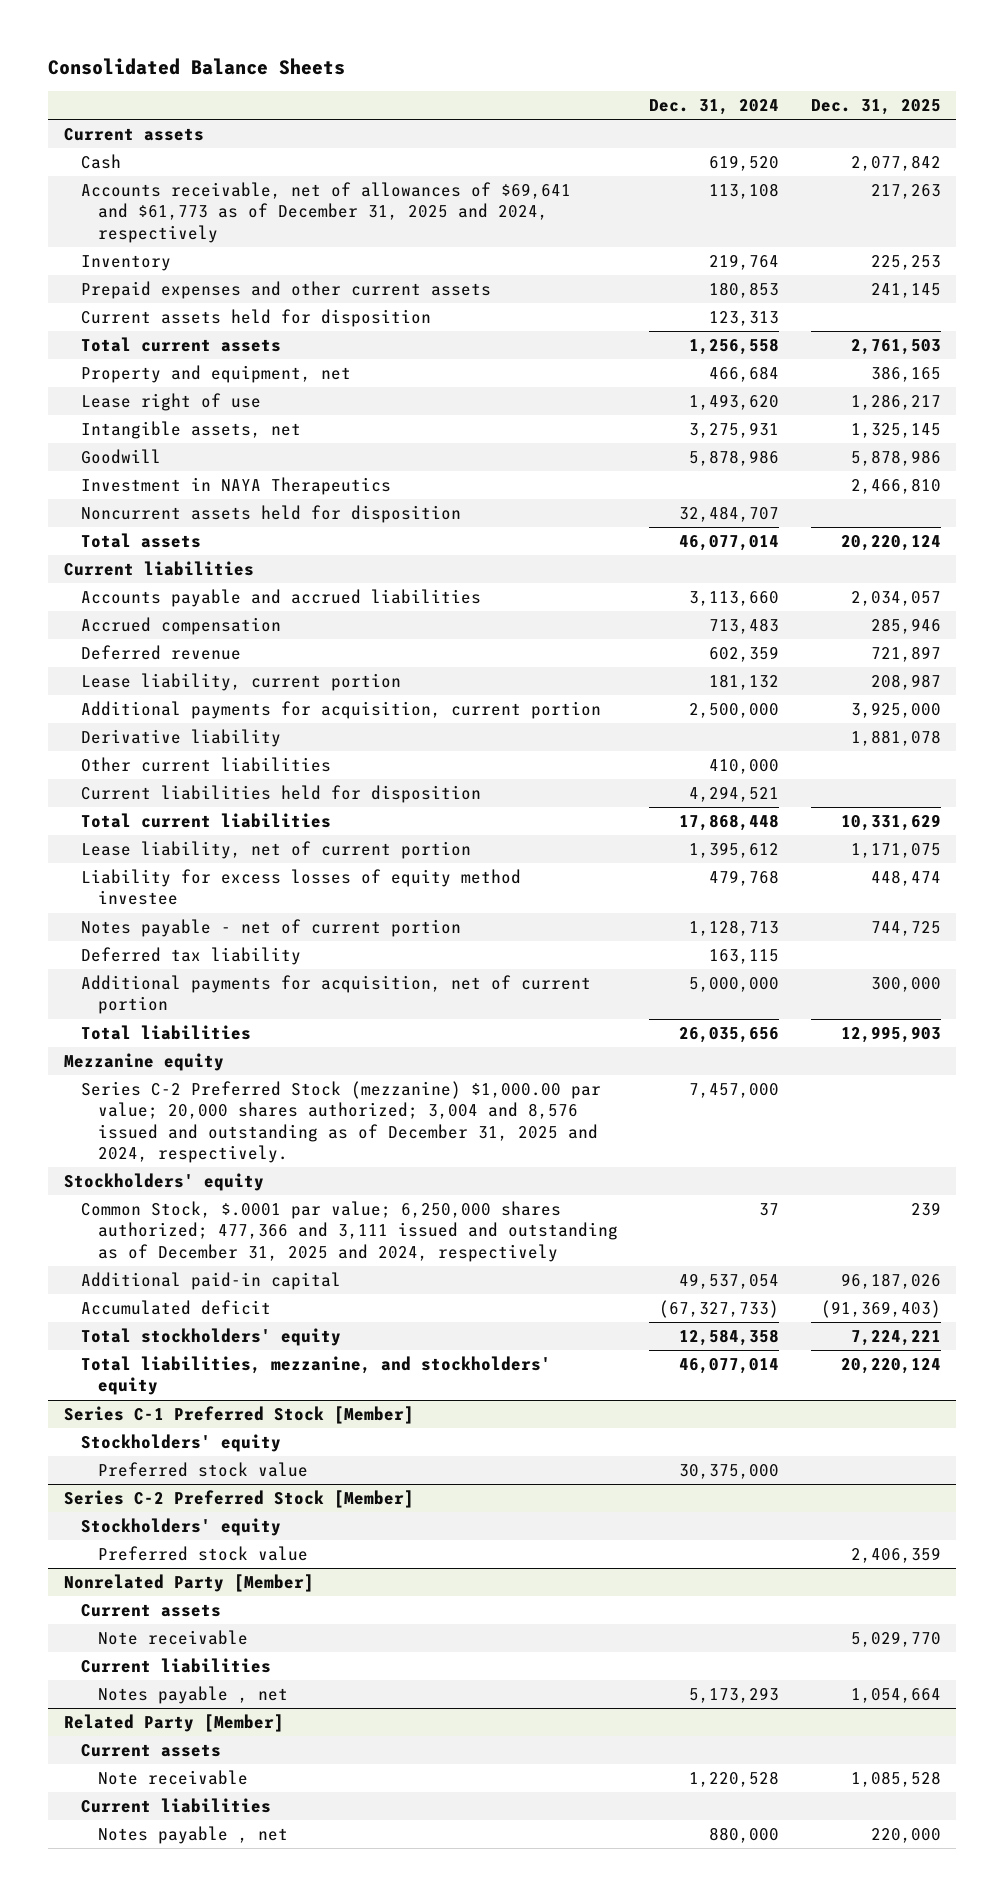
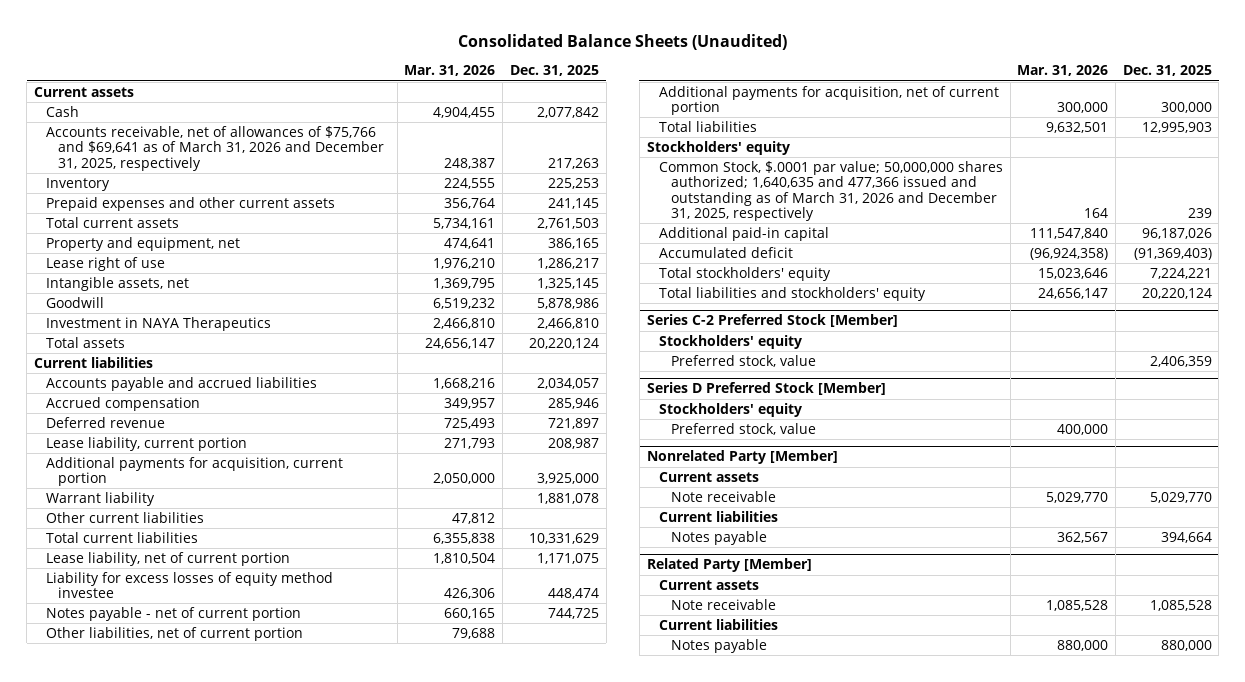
[48,58,346,76] Consolidated Balance Sheets -> [457,34,787,51] Consolidated Balance Sheets (Unaudited)
[649,99,780,116] Dec. 31, 2024 -> none
none -> [404,65,496,77] Mar. 31, 2026
[80,182,571,243] Accounts receivable, net of allowances of $69,641 and $61,773 as of December 31, 2025 and 2024, respectively -> [45,125,384,171] Accounts receivable, net of allowances of $75,766 and $69,641 as of March 31, 2026 and December 31, 2025, respectively
[80,309,431,328] Current assets held for disposition -> none
[80,505,461,524] Noncurrent assets held for disposition -> none
[80,729,281,748] Derivative liability -> [45,491,155,506] Warrant liability
[80,785,481,804] Current liabilities held for disposition -> none
[80,947,301,966] Deferred tax liability -> none
none -> [45,626,303,641] Other liabilities, net of current portion
[63,1053,224,1072] Mezzanine equity -> none
[80,1081,601,1163] Series C-2 Preferred Stock (mezzanine) $1,000.00 par value; 20,000 shares authorized; 3,004 and 8,576 issued and outstanding as of December 31, 2025 and 2024, respectively. -> none
[80,1201,618,1262] Common Stock, $.0001 par value; 6,250,000 shares authorized; 477,366 and 3,111 issued and outstanding as of December 31, 2025 and 2024, respectively -> [658,160,1003,221] Common Stock, $.0001 par value; 50,000,000 shares authorized; 1,640,635 and 477,366 issued and outstanding as of March 31, 2026 and December 31, 2025, respectively
[63,1406,414,1425] Series C-1 Preferred Stock [Member] -> none
[80,1434,281,1453] Stockholders' equity -> none
[97,1462,308,1478] Preferred stock value -> none
[80,1356,551,1396] Total liabilities, mezzanine, and stockholders' equity -> [658,286,926,301] Total liabilities and stockholders' equity
[97,1546,308,1562] Preferred stock value -> [670,354,816,367] Preferred stock, value
none -> [646,382,886,396] Series D Preferred Stock [Member]
none -> [658,402,802,417] Stockholders' equity
none -> [670,422,816,435] Preferred stock, value
[97,1686,288,1705] Notes payable , net -> [670,530,767,545] Notes payable
[850,1688,941,1704] 1,054,664 -> [1160,531,1212,543] 394,664
[97,1826,288,1845] Notes payable , net -> [670,638,767,653] Notes payable
[870,1828,941,1844] 220,000 -> [1160,639,1212,651] 880,000

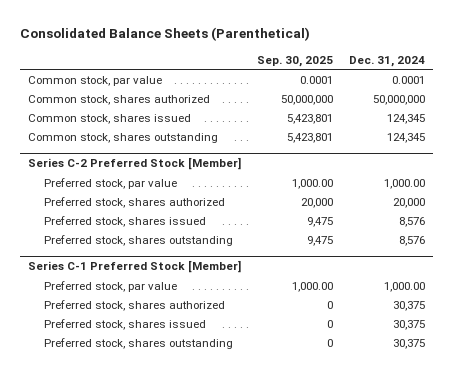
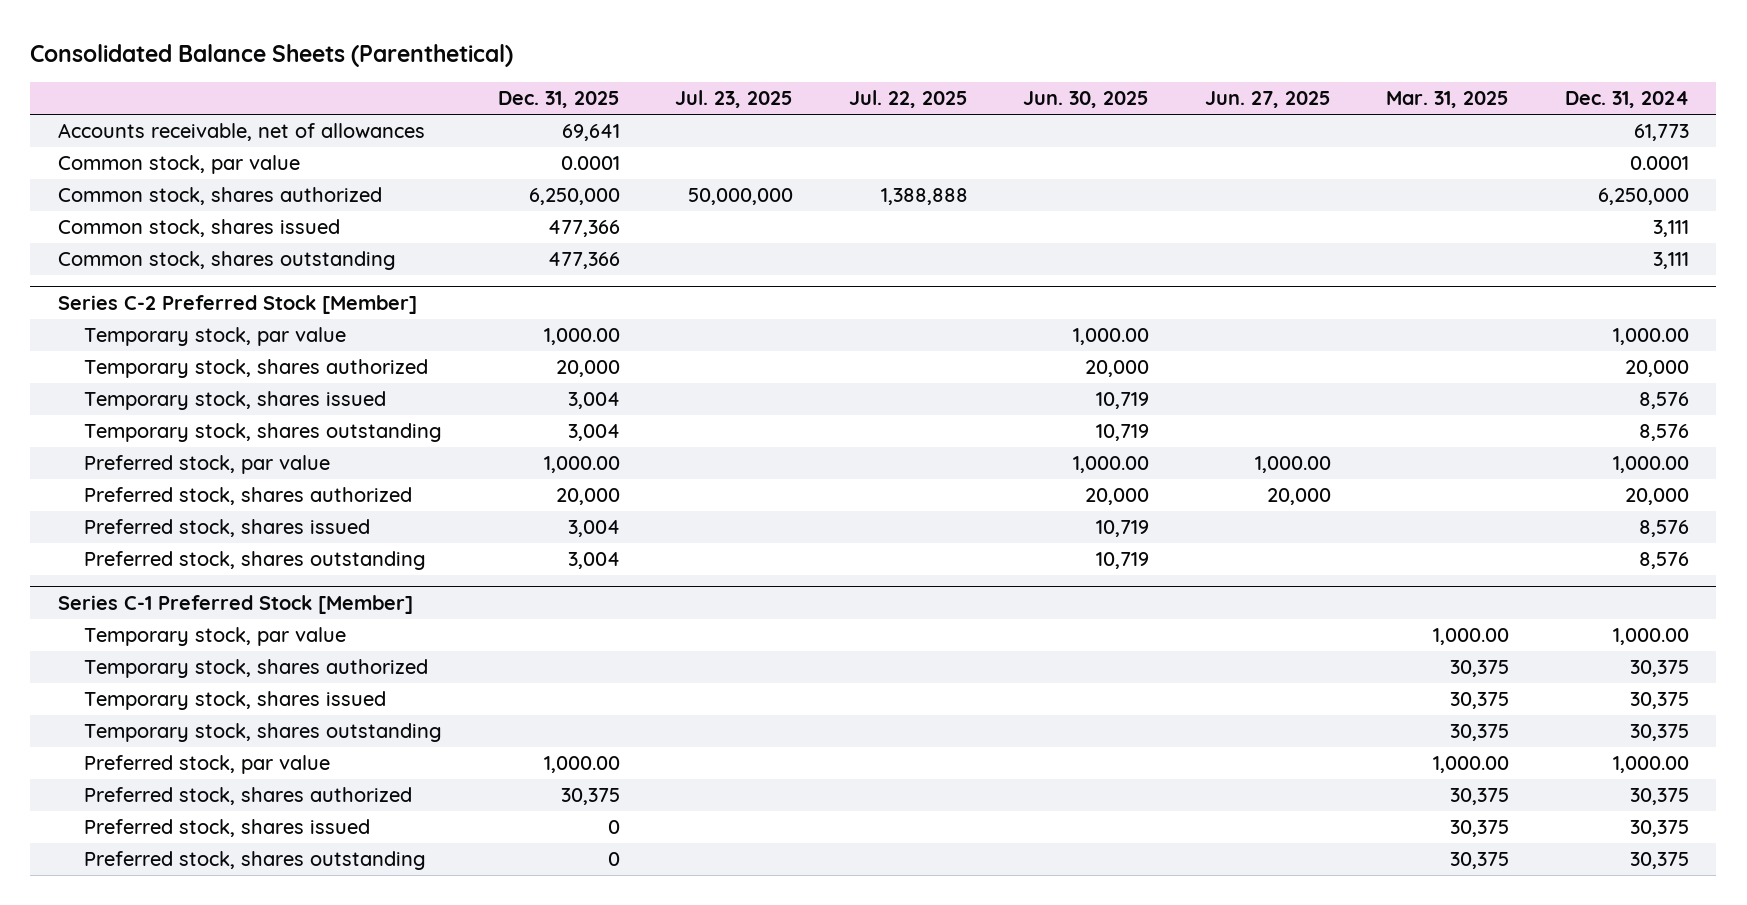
[257,55,334,67] Sep. 30, 2025 -> none
none -> [497,91,620,109] Dec. 31, 2025
none -> [675,90,794,109] Jul. 23, 2025
none -> [848,90,968,109] Jul. 22, 2025
none -> [1023,91,1150,109] Jun. 30, 2025
none -> [1204,91,1331,109] Jun. 27, 2025
none -> [1386,91,1510,109] Mar. 31, 2025
none -> [58,123,426,142] Accounts receivable, net of allowances
[373,94,426,105] 50,000,000 -> [1597,188,1689,206] 6,250,000
[387,113,426,124] 124,345 -> [1652,220,1689,238] 3,111
[387,132,426,143] 124,345 -> [1652,252,1689,270] 3,111
none -> [84,327,347,347] Temporary stock, par value
none -> [84,359,429,379] Temporary stock, shares authorized
none -> [84,391,387,411] Temporary stock, shares issued
none -> [84,423,443,443] Temporary stock, shares outstanding
none -> [84,627,347,647] Temporary stock, par value
none -> [84,659,429,679] Temporary stock, shares authorized
none -> [84,691,387,711] Temporary stock, shares issued
none -> [84,723,443,743] Temporary stock, shares outstanding

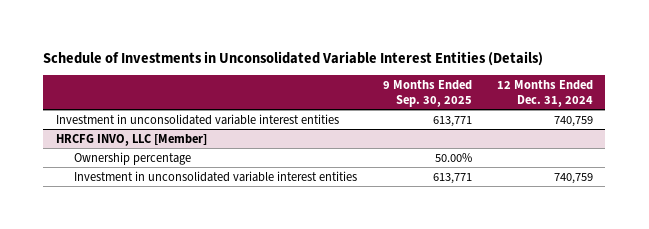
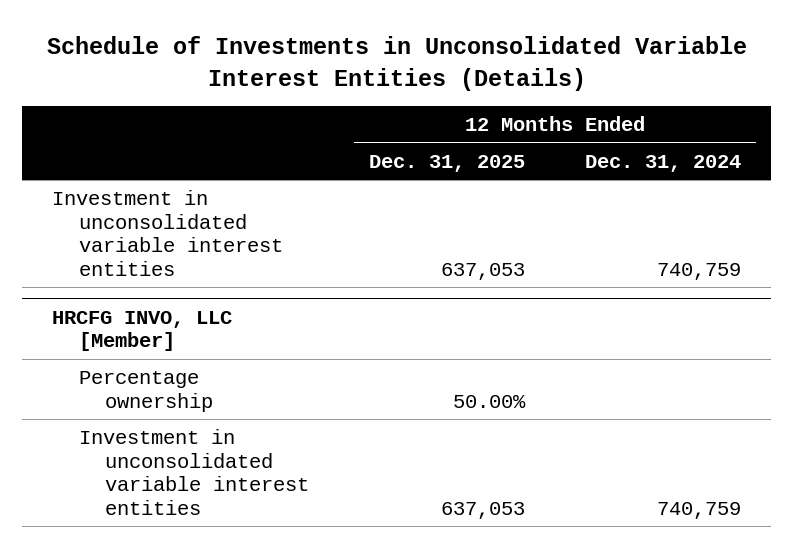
[382,80,472,107] 9 Months Ended Sep. 30, 2025 -> none
none -> [369,154,526,172] Dec. 31, 2025
[74,151,192,165] Ownership percentage -> [78,371,213,412] Percentage ownership

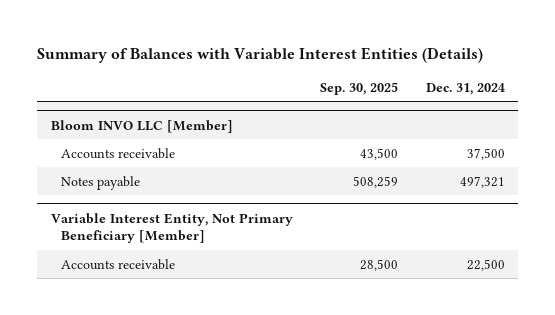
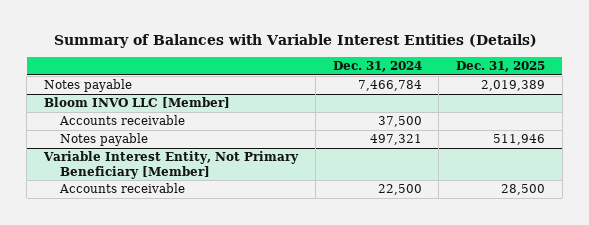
[320,81,399,95] Sep. 30, 2025 -> none
none -> [456,61,546,73] Dec. 31, 2025
none -> [44,79,133,93] Notes payable

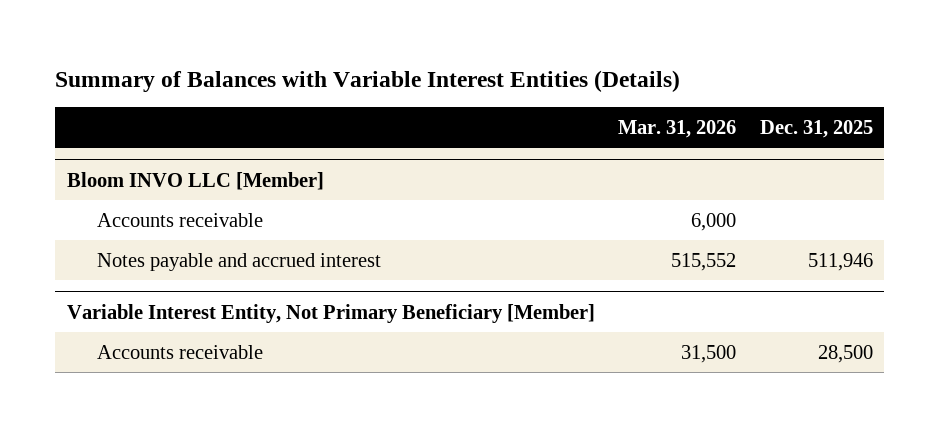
[332,61,422,73] Dec. 31, 2024 -> none
none -> [618,119,737,138] Mar. 31, 2026
[44,79,133,93] Notes payable -> none
[59,133,148,147] Notes payable -> [97,252,382,271] Notes payable and accrued interest

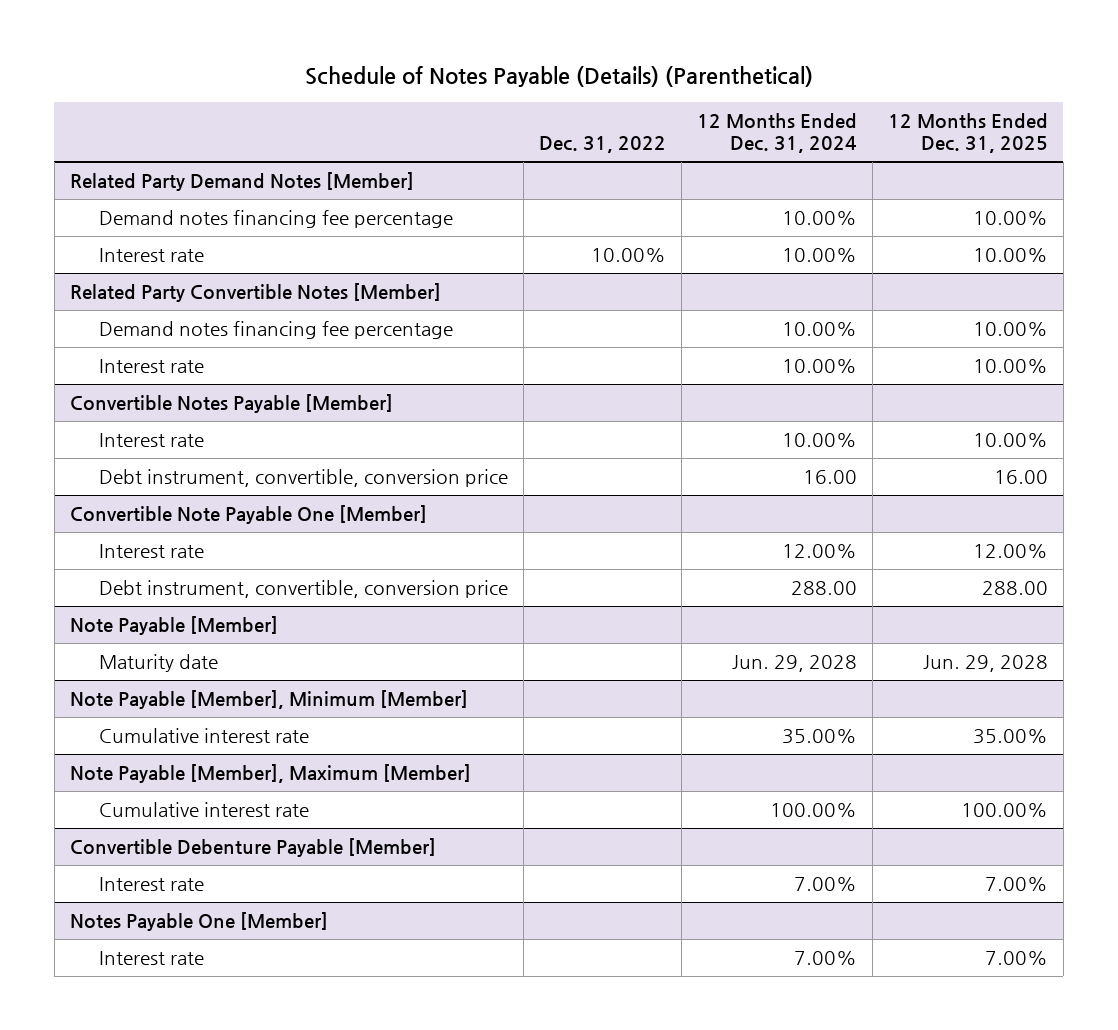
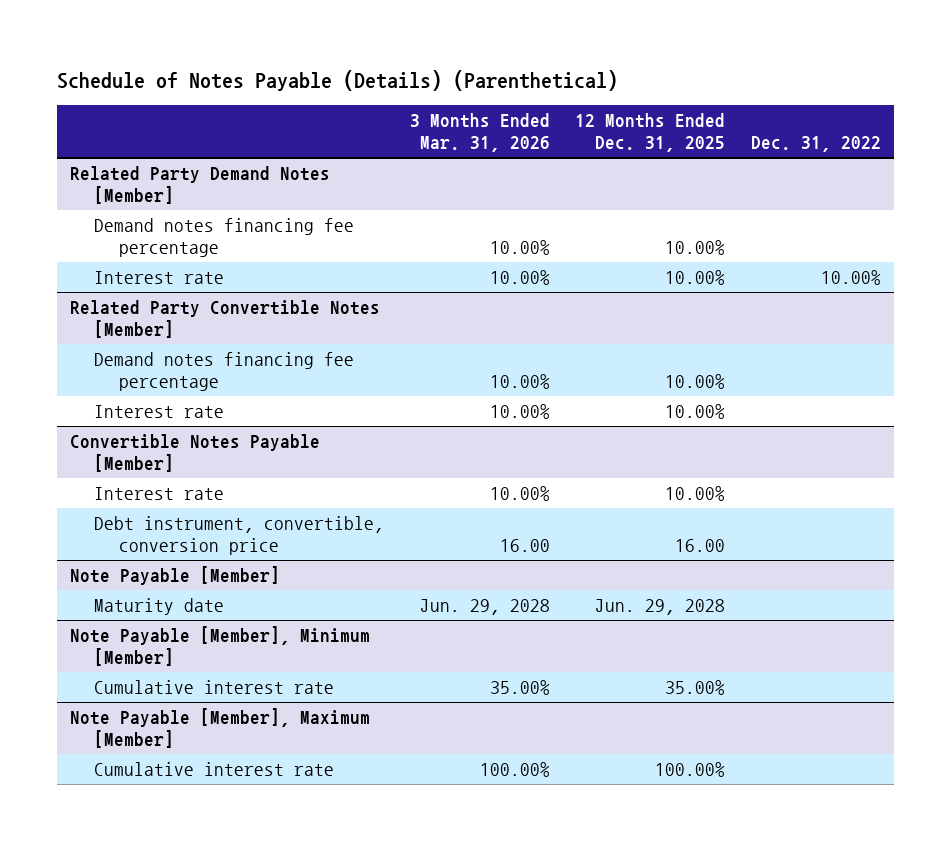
[696,112,857,154] 12 Months Ended Dec. 31, 2024 -> none
none -> [409,113,550,153] 3 Months Ended Mar. 31, 2026
[69,504,427,524] Convertible Note Payable One [Member] -> none
[98,543,204,558] Interest rate -> none
[98,579,508,598] Debt instrument, convertible, conversion price -> none
[69,837,436,857] Convertible Debenture Payable [Member] -> none
[98,876,204,891] Interest rate -> none
[69,911,328,931] Notes Payable One [Member] -> none
[98,950,204,965] Interest rate -> none

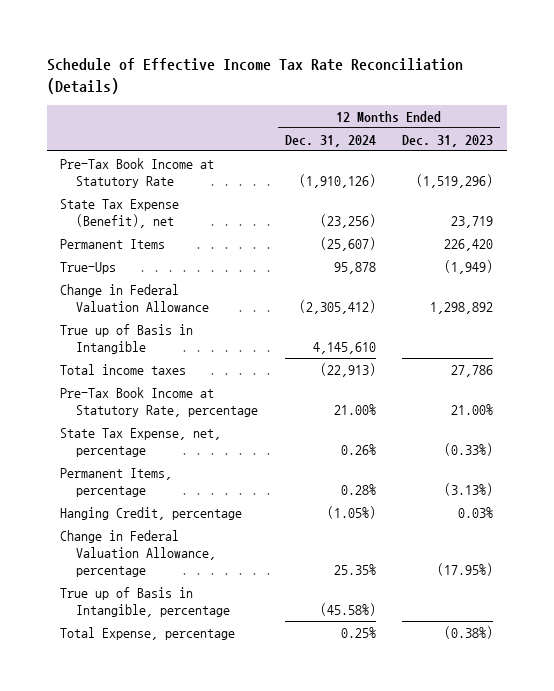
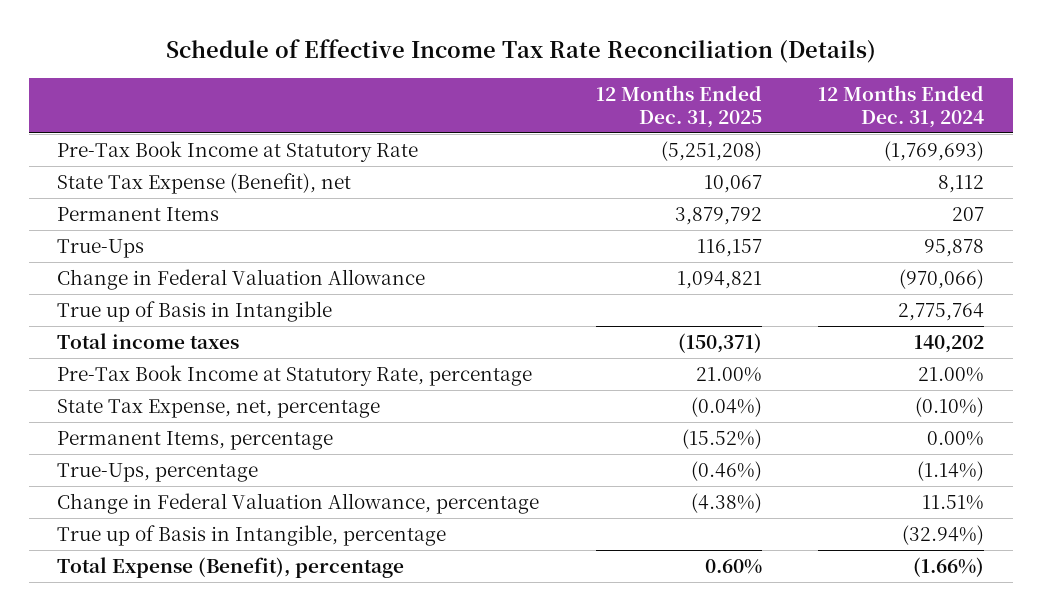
[402,134,494,147] Dec. 31, 2023 -> none
none -> [595,84,762,128] 12 Months Ended Dec. 31, 2025
[298,174,376,189] (1,910,126) -> [884,141,985,162] (1,769,693)
[319,214,376,229] (23,256) -> [938,175,985,194] 8,112
[319,237,376,252] (25,607) -> [952,207,985,222] 207
[298,300,376,315] (2,305,412) -> [899,269,985,290] (970,066)
[312,342,376,355] 4,145,610 -> [898,303,985,322] 2,775,764
[319,363,376,378] (22,913) -> [914,335,985,354] 140,202
[340,444,376,456] 0.26% -> [915,397,985,418] (0.10%)
[340,484,376,496] 0.28% -> [927,431,985,447] 0.00%
[60,507,243,521] Hanging Credit, percentage -> [56,463,258,483] True-Ups, percentage
[326,506,376,520] (1.05%) -> [917,461,985,482] (1.14%)
[333,564,376,576] 25.35% -> [922,495,985,511] 11.51%
[319,603,376,617] (45.58%) -> [902,525,985,546] (32.94%)
[60,627,236,641] Total Expense, percentage -> [56,557,404,579] Total Expense (Benefit), percentage
[340,627,376,639] 0.25% -> [913,557,985,578] (1.66%)

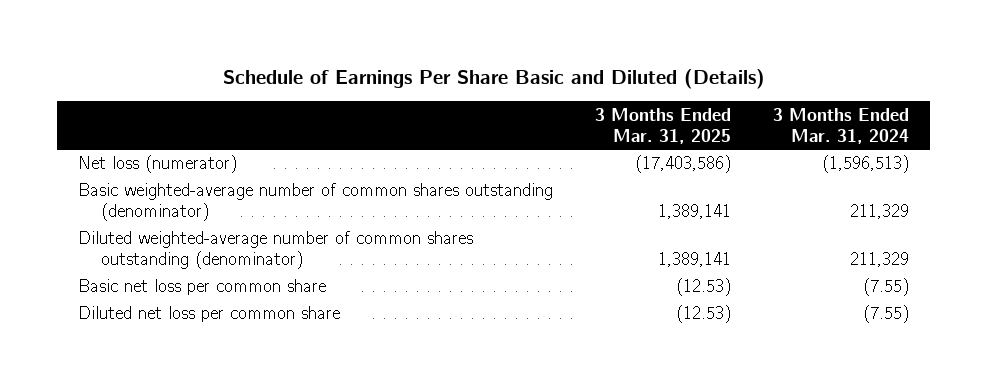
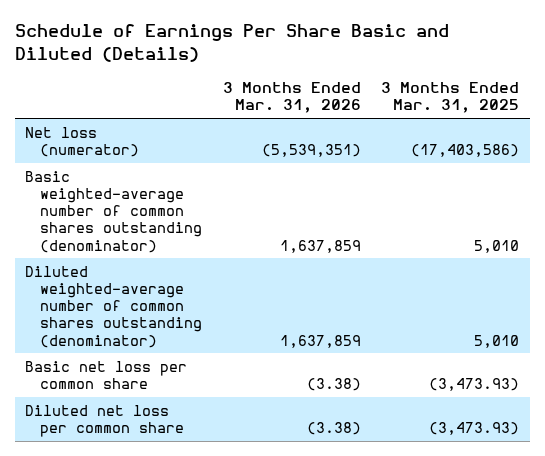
[773,107,910,144] 3 Months Ended Mar. 31, 2024 -> none
none -> [222,82,361,114] 3 Months Ended Mar. 31, 2026
[658,204,732,220] 1,389,141 -> [474,239,520,253] 5,010
[658,252,732,268] 1,389,141 -> [474,334,520,348] 5,010
[676,278,732,297] (12.53) -> [429,377,520,391] (3,473.93)
[676,305,732,324] (12.53) -> [429,421,520,435] (3,473.93)

